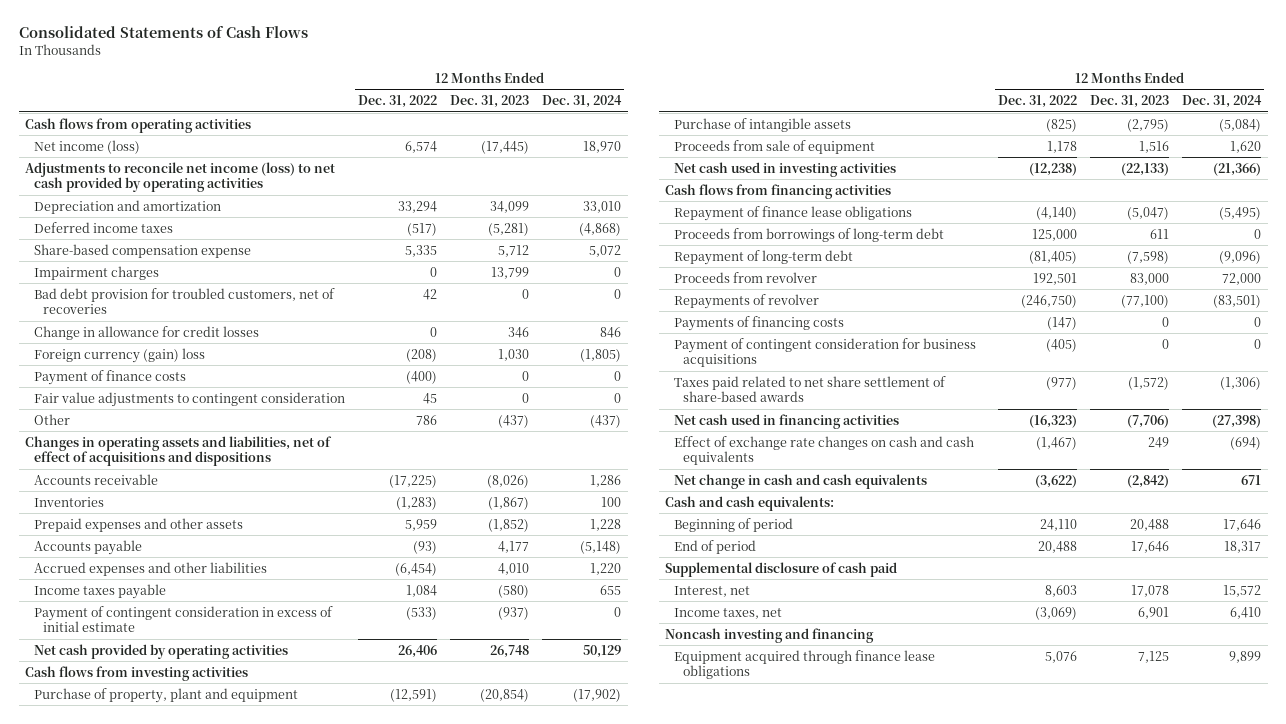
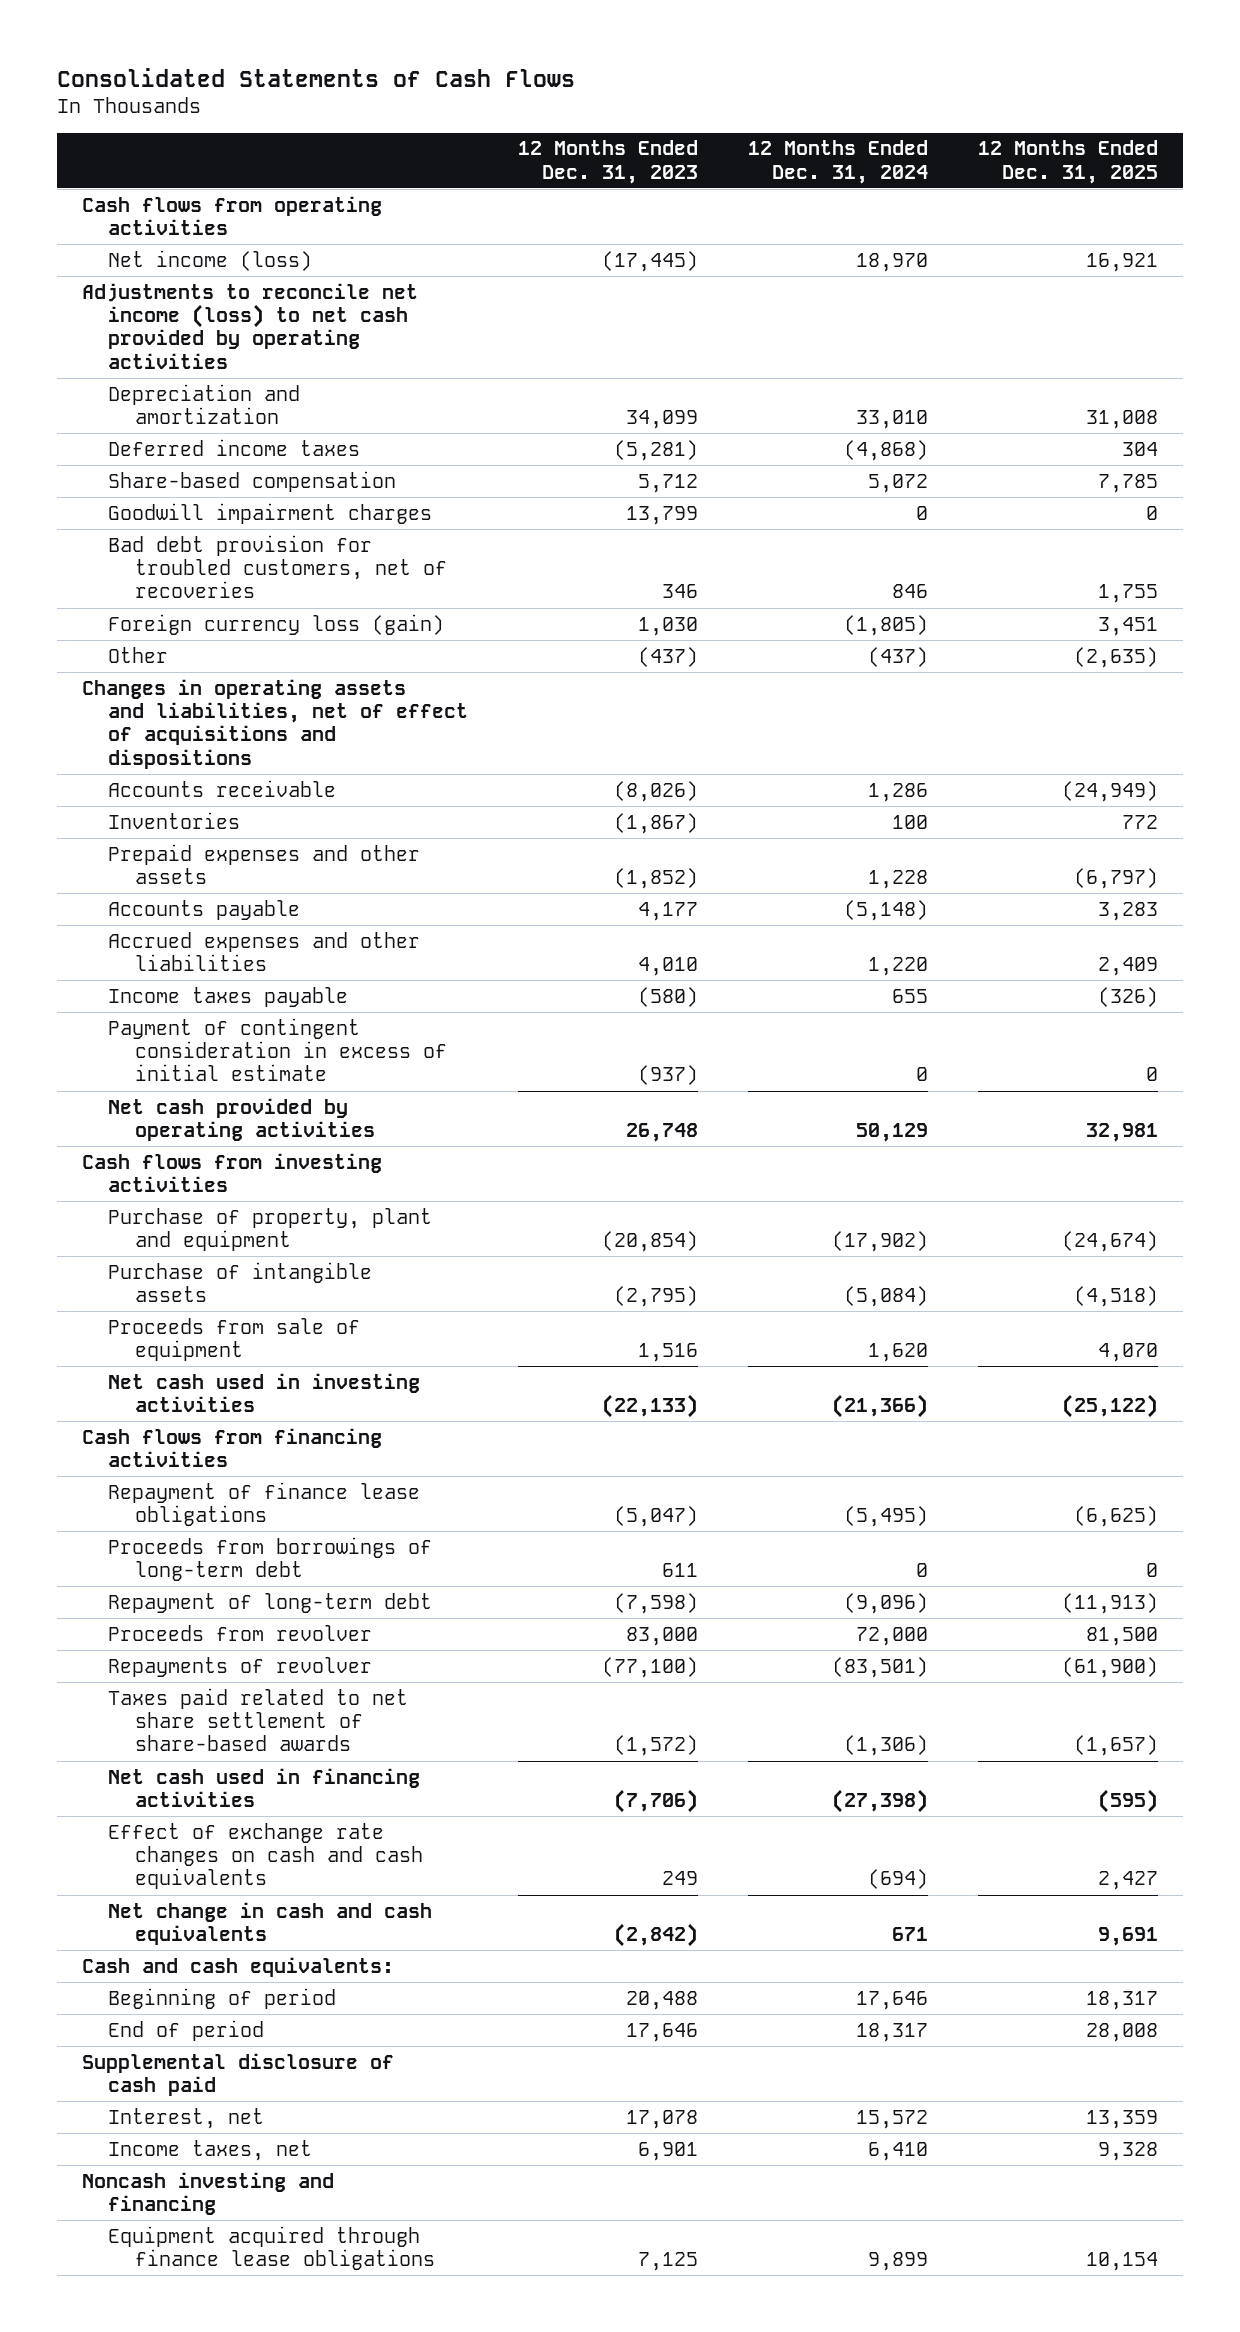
[358,95,438,109] Dec. 31, 2022 -> none
none -> [978,140,1159,184] 12 Months Ended Dec. 31, 2025
[34,325,260,340] Change in allowance for credit losses -> none
[34,369,187,385] Payment of finance costs -> none
[34,391,346,407] Fair value adjustments to contingent consideration -> none
[34,243,252,258] Share-based compensation expense -> [108,470,397,492] Share-based compensation
[34,265,160,280] Impairment charges -> [108,502,433,524] Goodwill impairment charges
[522,288,530,299] 0 -> [662,584,699,599] 346
[614,288,622,299] 0 -> [892,584,929,599] 846
[34,347,206,363] Foreign currency (gain) loss -> [108,613,445,635] Foreign currency loss (gain)
[674,315,845,331] Payments of financing costs -> none
[674,337,977,368] Payment of contingent consideration for business acquisitions -> none

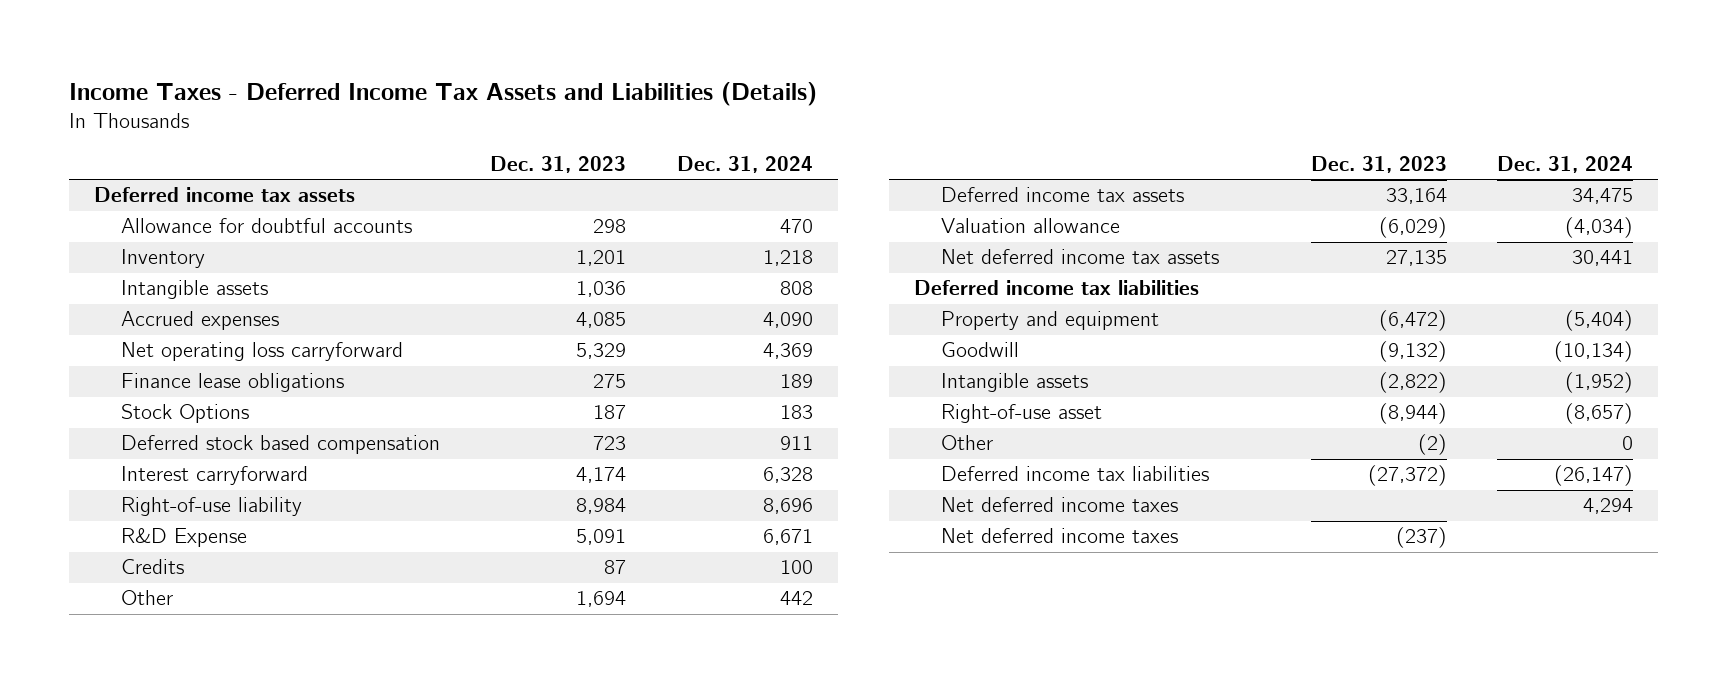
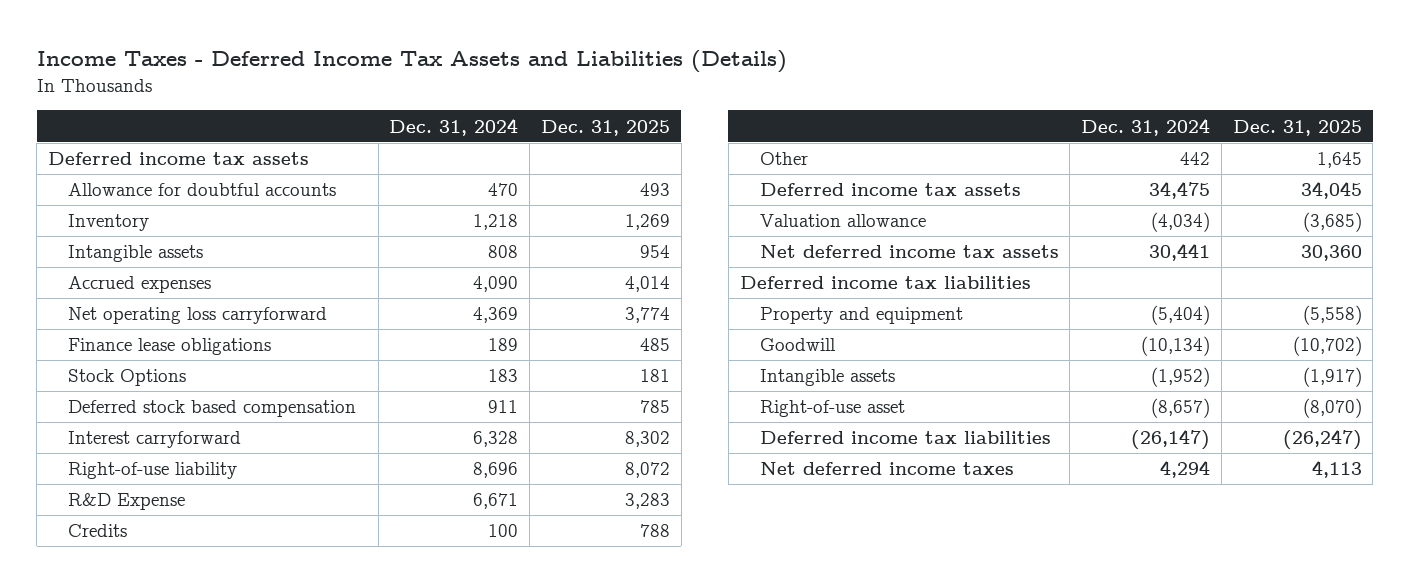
[490,155,627,173] Dec. 31, 2023 -> none
none -> [540,119,670,136] Dec. 31, 2025
[941,435,994,451] Other -> none
[941,528,1179,544] Net deferred income taxes -> none

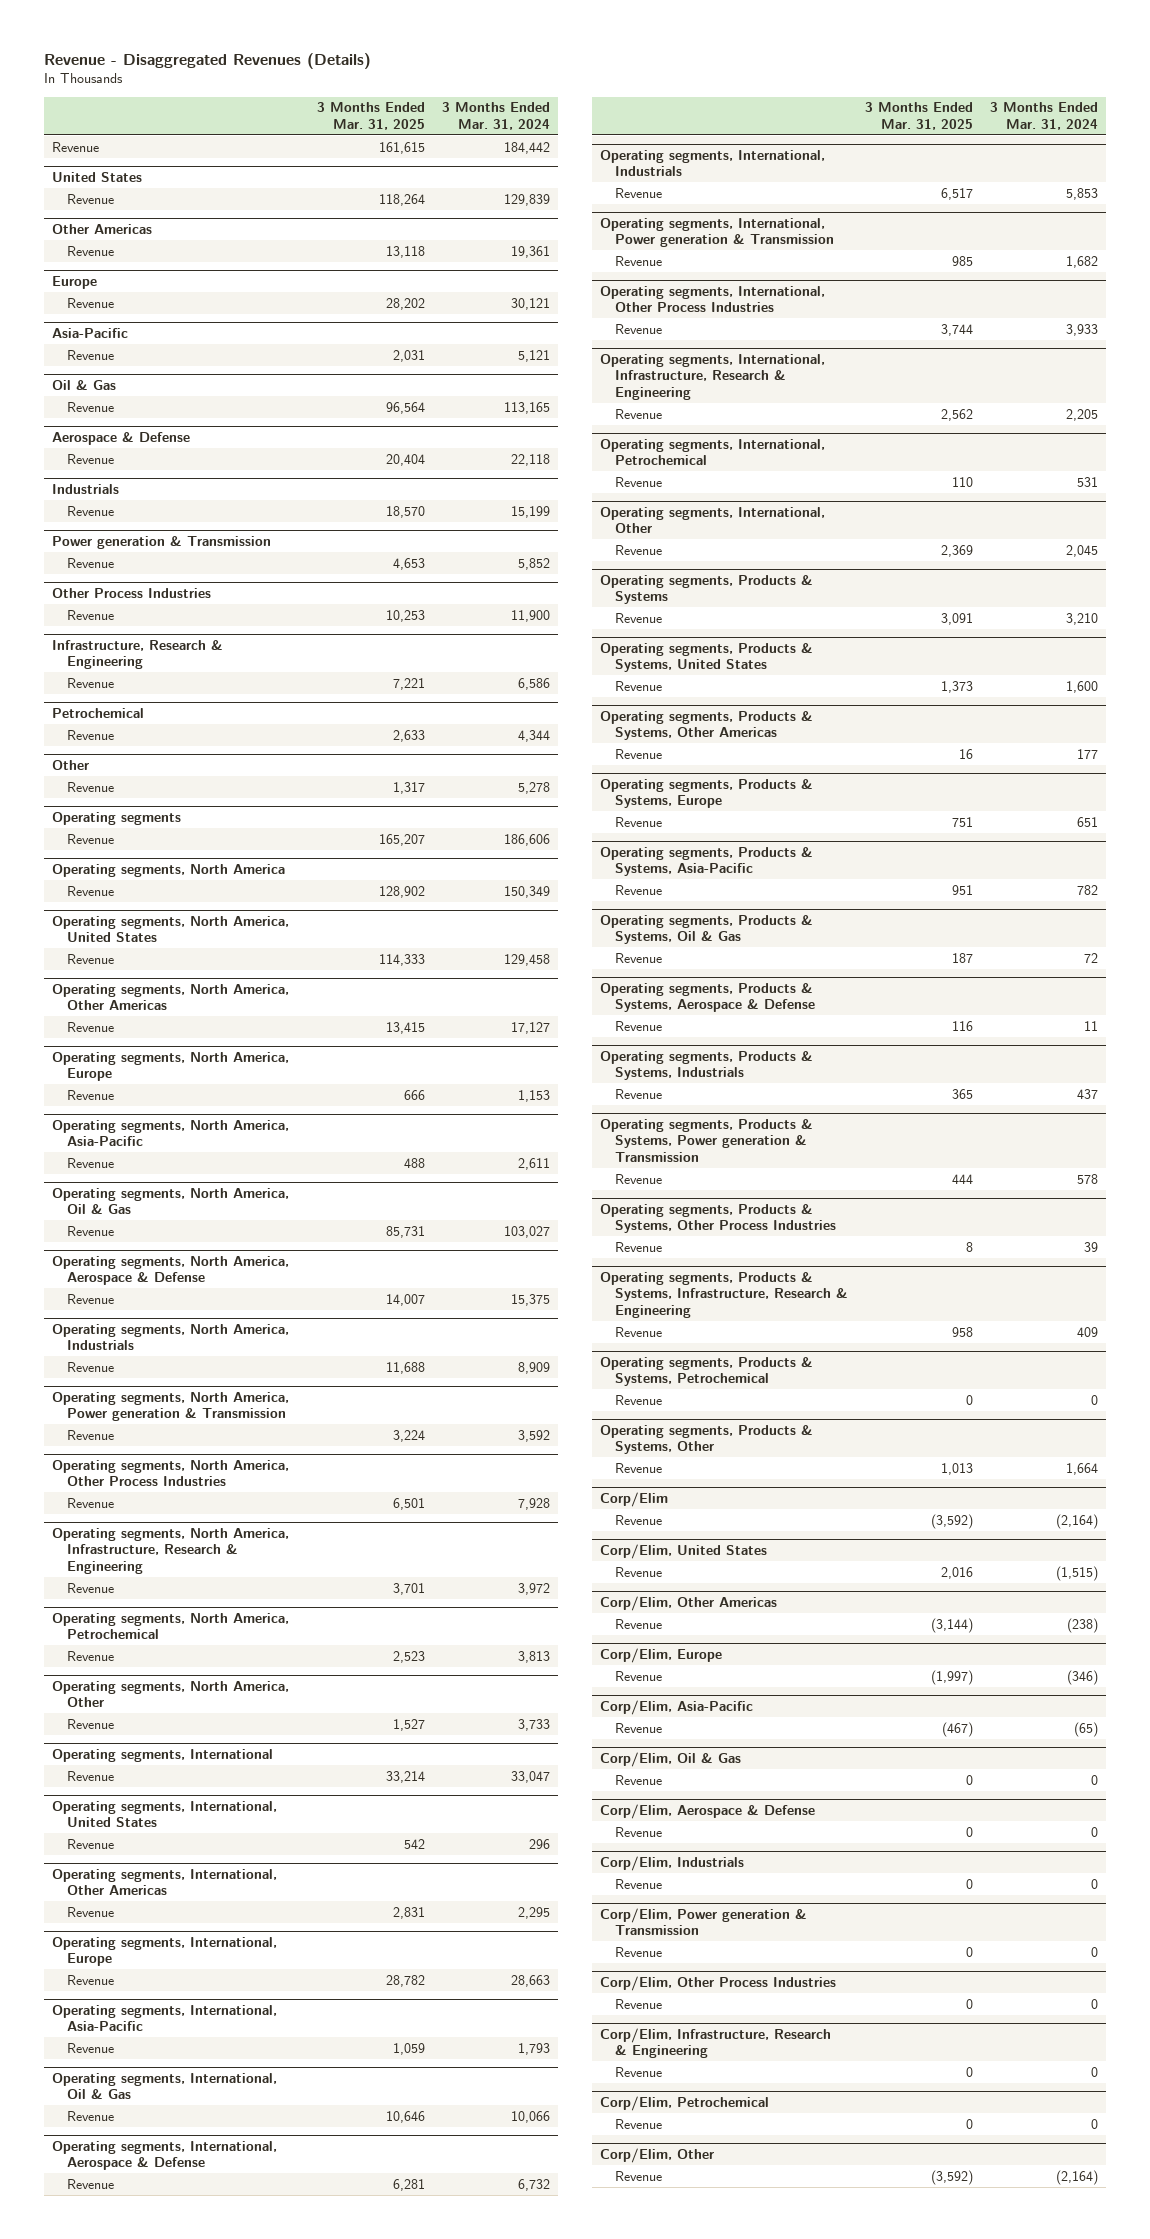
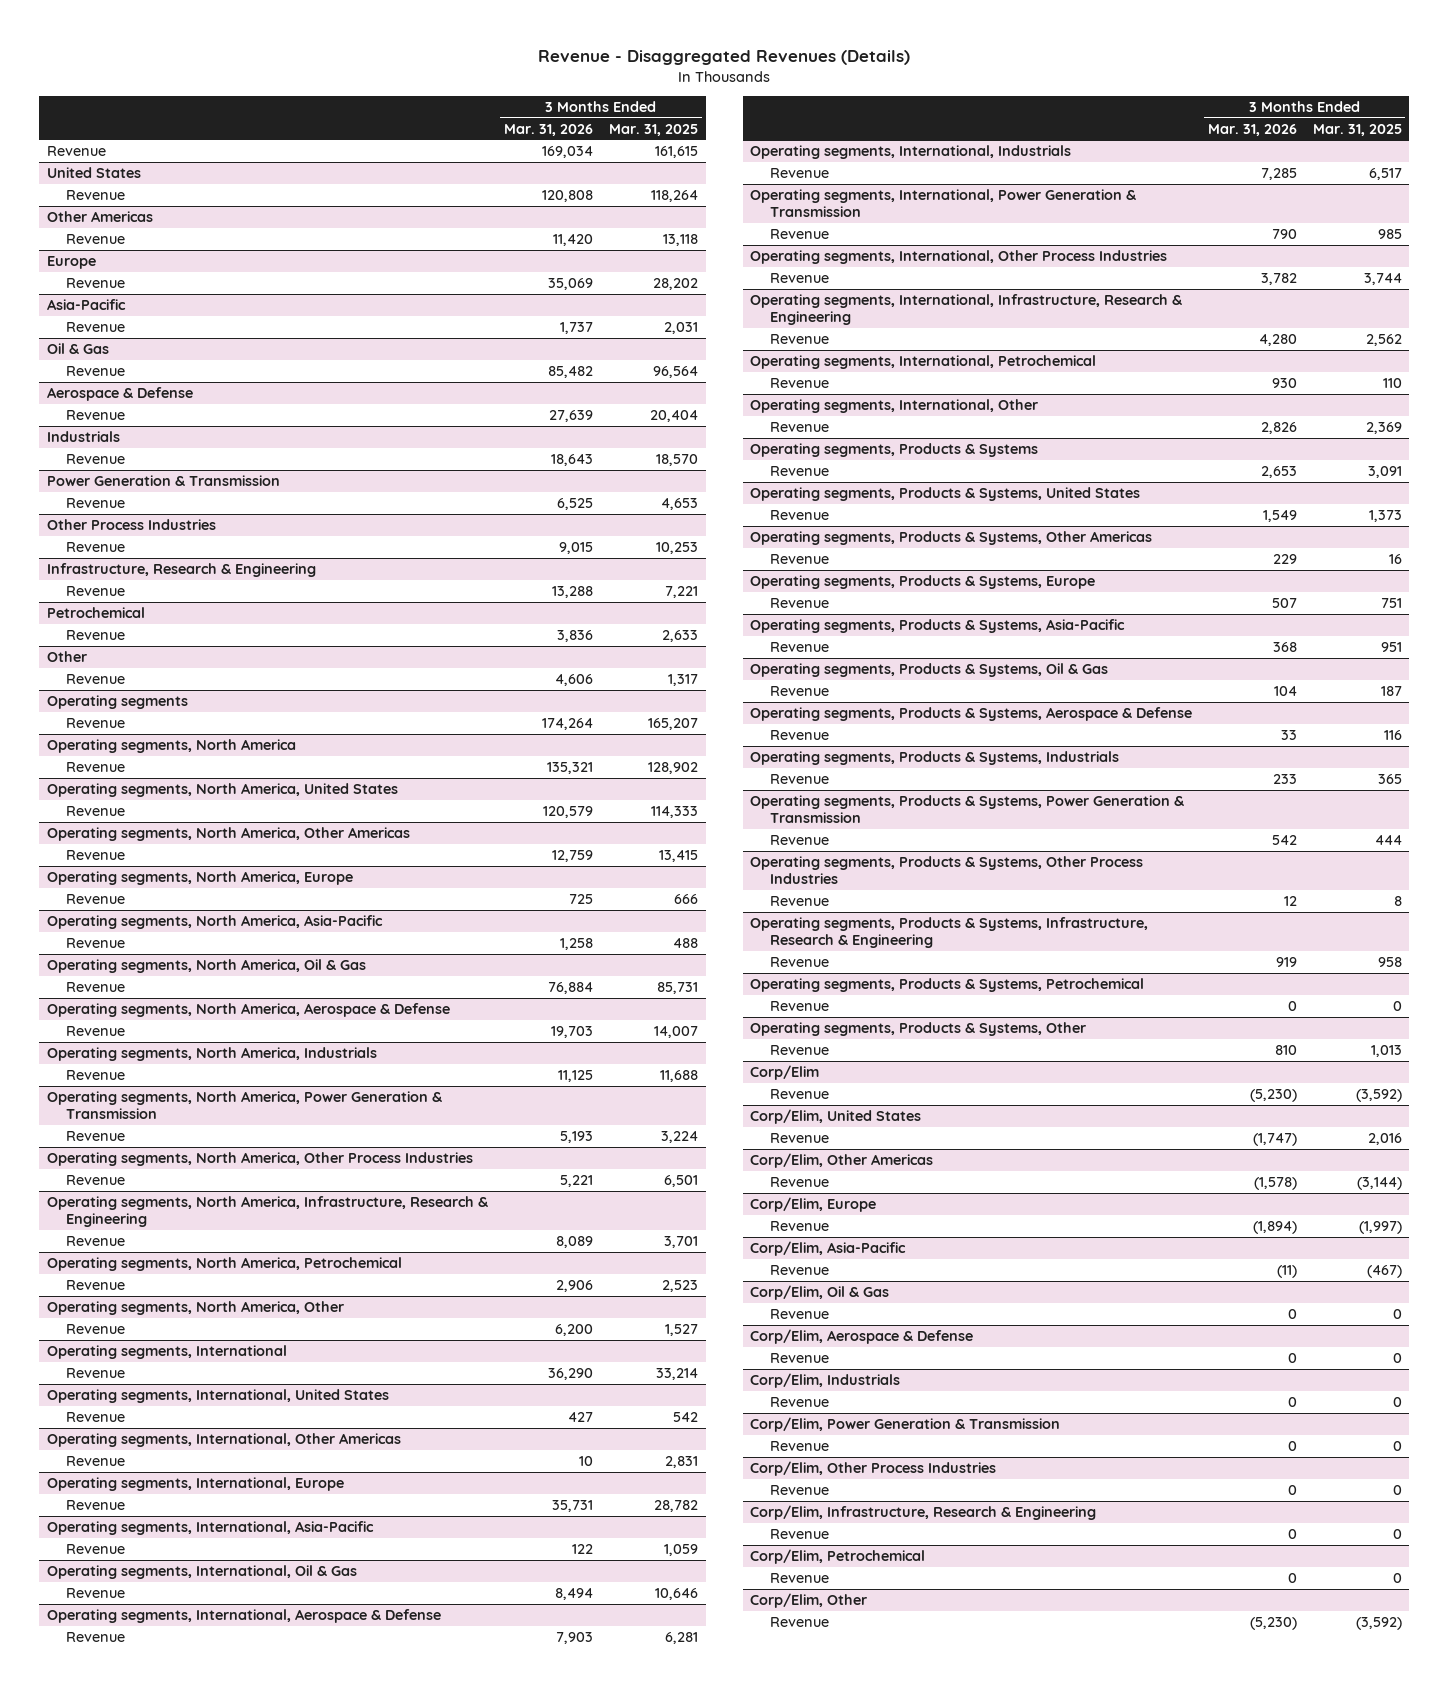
[441,102,550,130] 3 Months Ended Mar. 31, 2024 -> none
none -> [504,123,594,136] Mar. 31, 2026
[52,535,272,549] Power generation & Transmission -> [46,474,280,486] Power Generation & Transmission
[52,1391,290,1422] Operating segments, North America, Power generation & Transmission -> [46,1090,442,1120] Operating segments, North America, Power Generation & Transmission
[600,217,835,248] Operating segments, International, Power generation & Transmission -> [750,188,1137,218] Operating segments, International, Power Generation & Transmission
[600,1118,814,1162] Operating segments, Products & Systems, Power generation & Transmission -> [750,794,1185,824] Operating segments, Products & Systems, Power Generation & Transmission
[600,1907,808,1936] Corp/Elim, Power generation & Transmission -> [750,1416,1061,1432] Corp/Elim, Power Generation & Transmission

